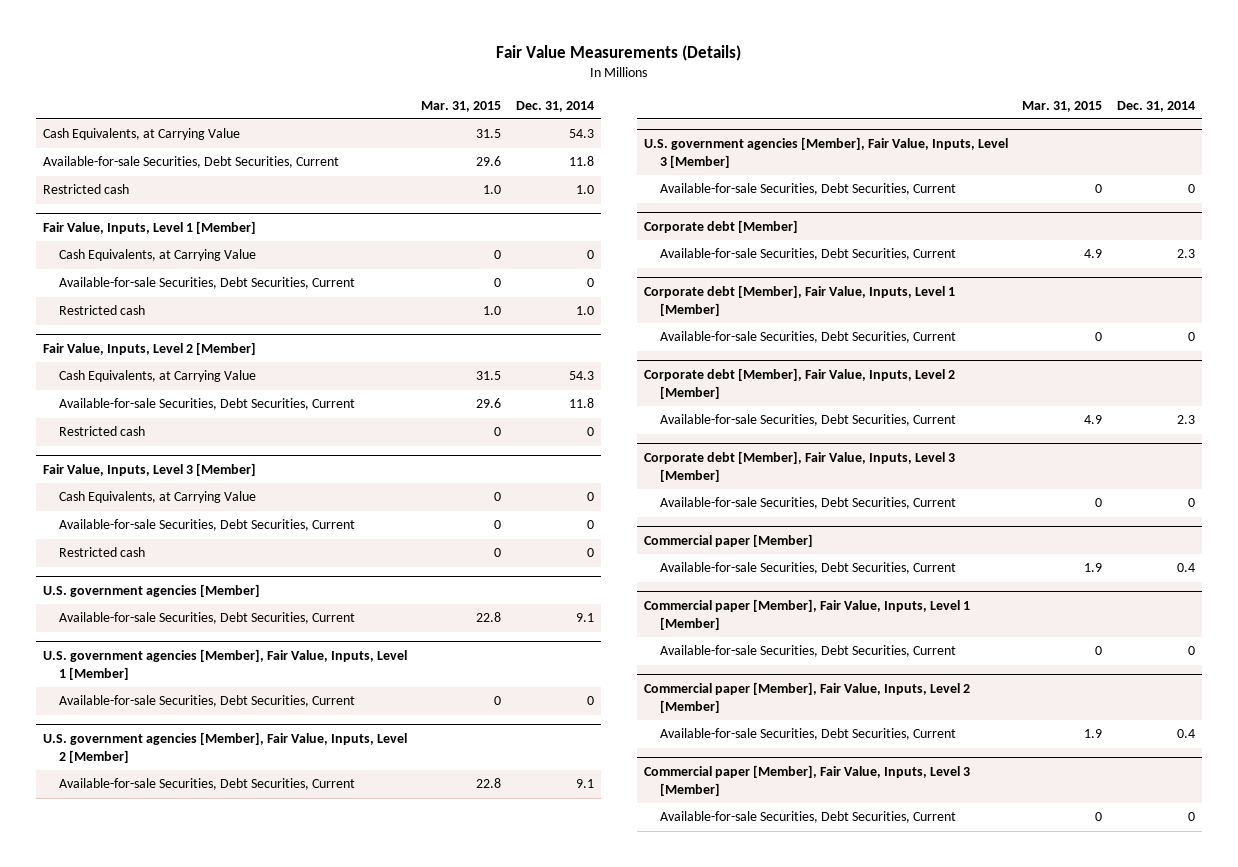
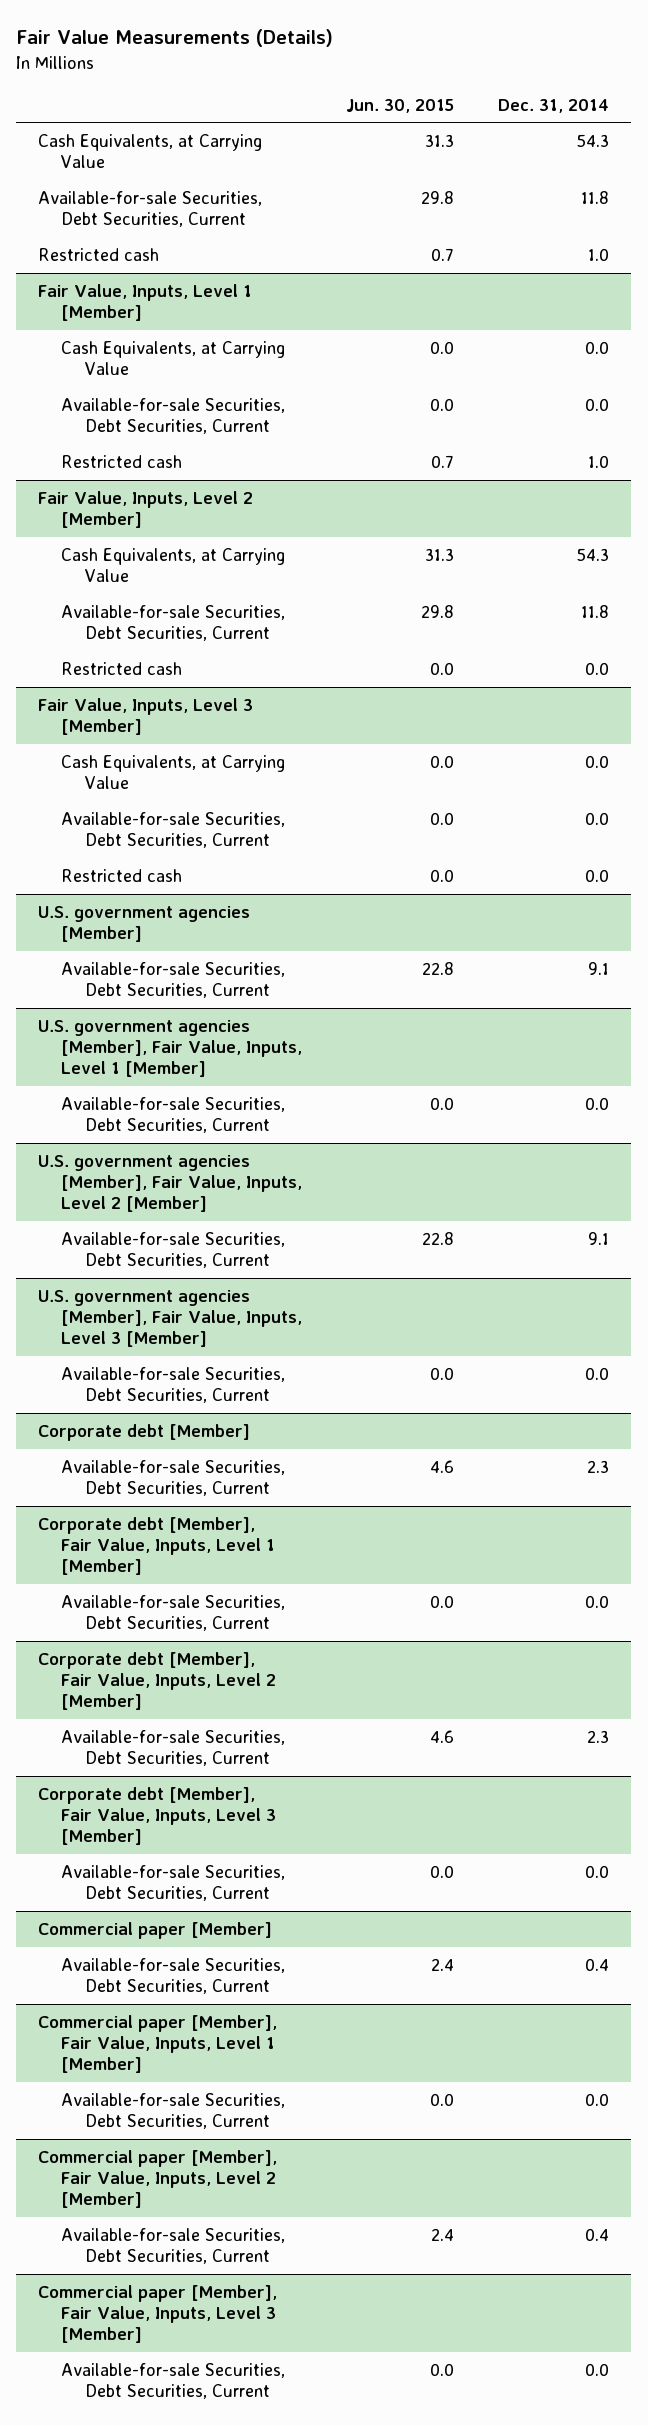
[421,100,502,112] Mar. 31, 2015 -> none
none -> [346,98,455,113] Jun. 30, 2015
[586,250,594,260] 0 -> [585,340,610,354] 0.0
[586,278,594,288] 0 -> [585,397,610,411] 0.0
[586,427,594,437] 0 -> [585,661,610,675] 0.0
[586,492,594,502] 0 -> [585,754,610,768] 0.0
[586,520,594,530] 0 -> [585,811,610,825] 0.0
[586,548,594,558] 0 -> [585,868,610,882] 0.0
[586,696,594,706] 0 -> [585,1096,610,1110] 0.0
[1187,184,1195,194] 0 -> [585,1366,610,1380] 0.0
[1187,332,1195,342] 0 -> [585,1594,610,1608] 0.0
[1187,498,1195,508] 0 -> [585,1864,610,1878] 0.0
[1187,646,1195,656] 0 -> [585,2092,610,2106] 0.0
[1187,812,1195,822] 0 -> [585,2362,610,2376] 0.0

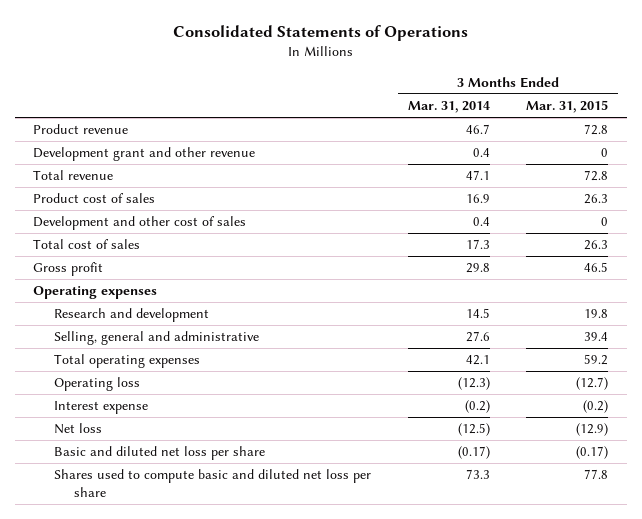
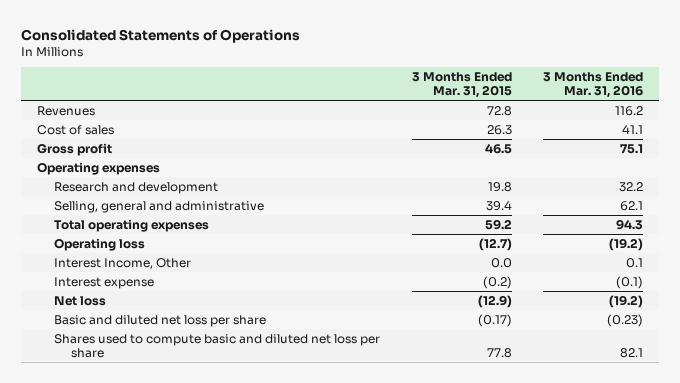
[407,101,490,114] Mar. 31, 2014 -> none
none -> [543,71,644,99] 3 Months Ended Mar. 31, 2016
[33,147,256,162] Development grant and other revenue -> none
[33,170,114,181] Total revenue -> none
[33,216,247,231] Development and other cost of sales -> none
[33,239,141,250] Total cost of sales -> none
[33,124,129,135] Product revenue -> [37,105,96,116] Revenues
[33,193,156,204] Product cost of sales -> [37,124,115,135] Cost of sales
none -> [54,257,192,269] Interest Income, Other

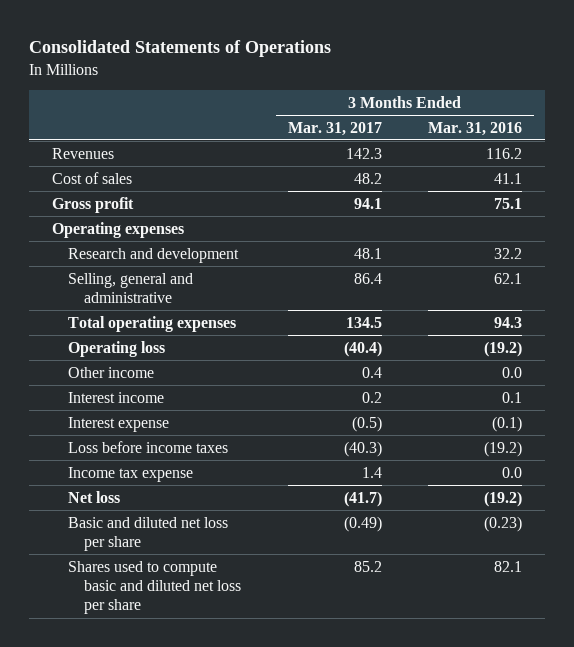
[411,71,512,99] 3 Months Ended Mar. 31, 2015 -> none
none -> [287,121,382,136] Mar. 31, 2017
none -> [68,366,155,378] Other income
[54,257,192,269] Interest Income, Other -> [68,391,165,403] Interest income
none -> [68,440,229,453] Loss before income taxes
none -> [68,466,194,482] Income tax expense

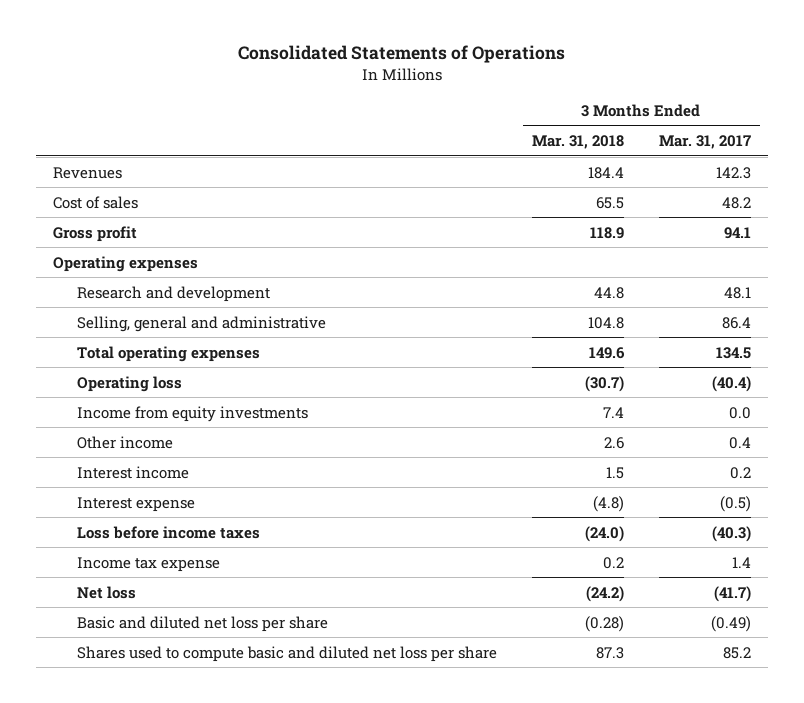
[427,121,522,136] Mar. 31, 2016 -> none
none -> [531,134,624,149] Mar. 31, 2018
none -> [76,405,308,422] Income from equity investments

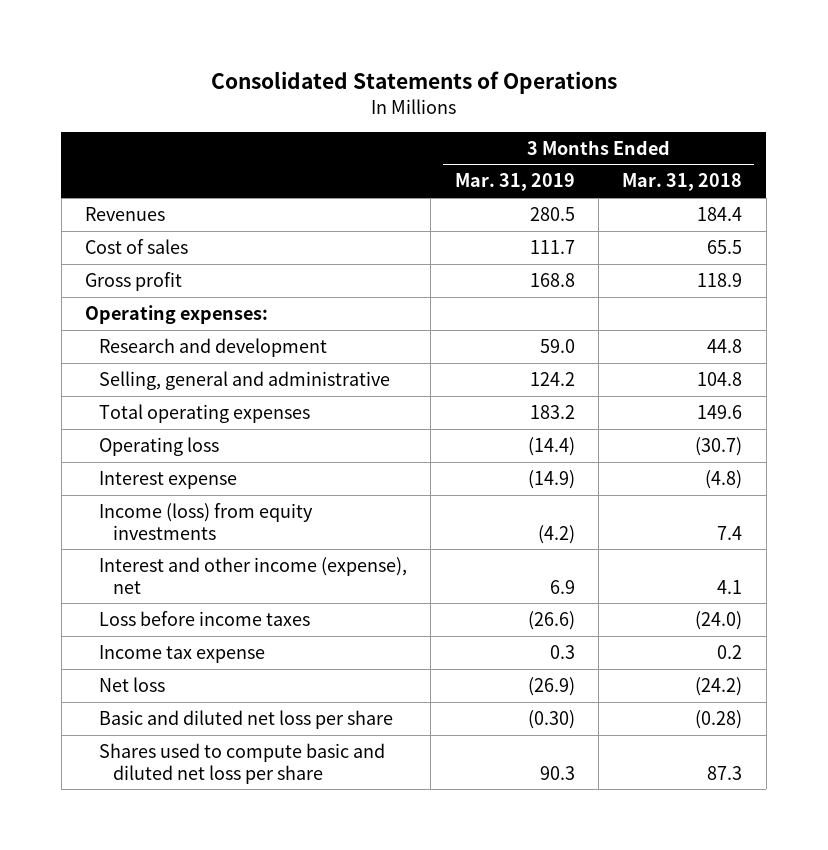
[658,134,751,149] Mar. 31, 2017 -> none
none -> [454,173,575,192] Mar. 31, 2019
[53,255,199,272] Operating expenses -> [85,304,269,324] Operating expenses:
[76,405,308,422] Income from equity investments -> none
[76,435,173,449] Other income -> none
[76,465,189,479] Interest income -> none
none -> [98,502,313,540] Income (loss) from equity investments
none -> [98,556,407,594] Interest and other income (expense), net

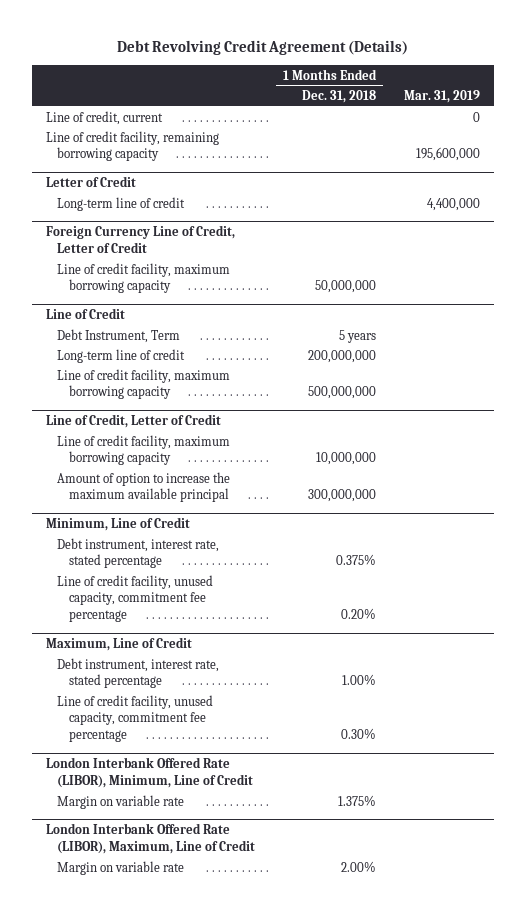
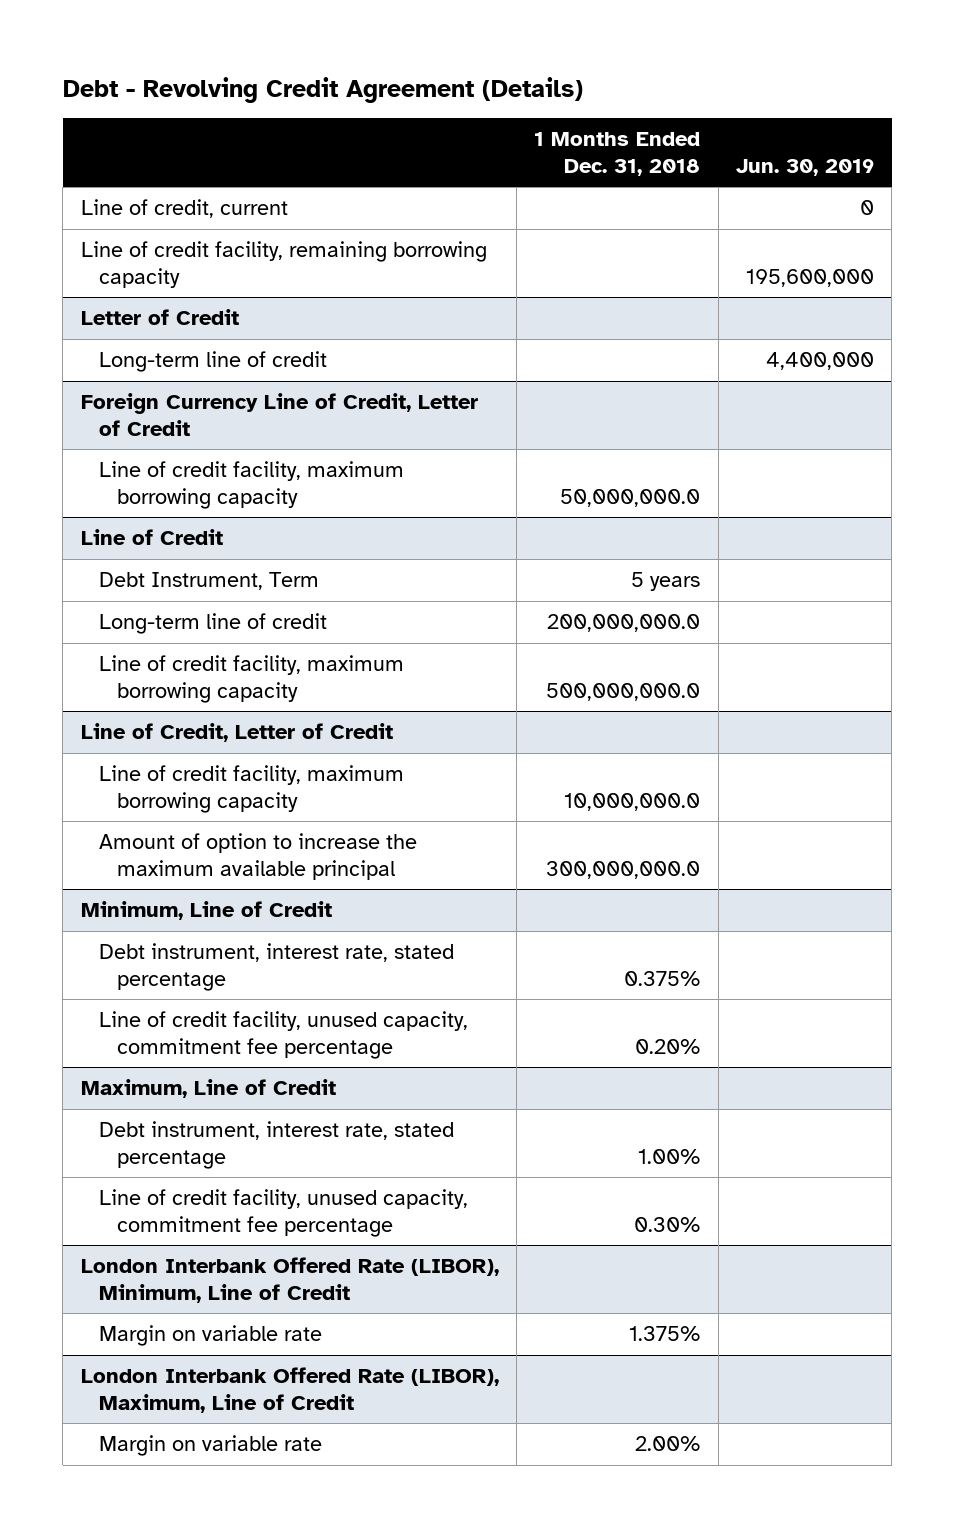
[117,40,409,56] Debt Revolving Credit Agreement (Details) -> [62,76,583,103] Debt - Revolving Credit Agreement (Details)
[404,90,481,104] Mar. 31, 2019 -> none
none -> [735,158,874,176] Jun. 30, 2019
[315,280,377,294] 50,000,000 -> [560,488,701,507] 50,000,000.0
[308,349,377,363] 200,000,000 -> [547,614,701,633] 200,000,000.0
[308,386,377,400] 500,000,000 -> [546,682,701,701] 500,000,000.0
[316,452,377,466] 10,000,000 -> [564,792,701,811] 10,000,000.0
[308,489,377,503] 300,000,000 -> [546,860,701,879] 300,000,000.0

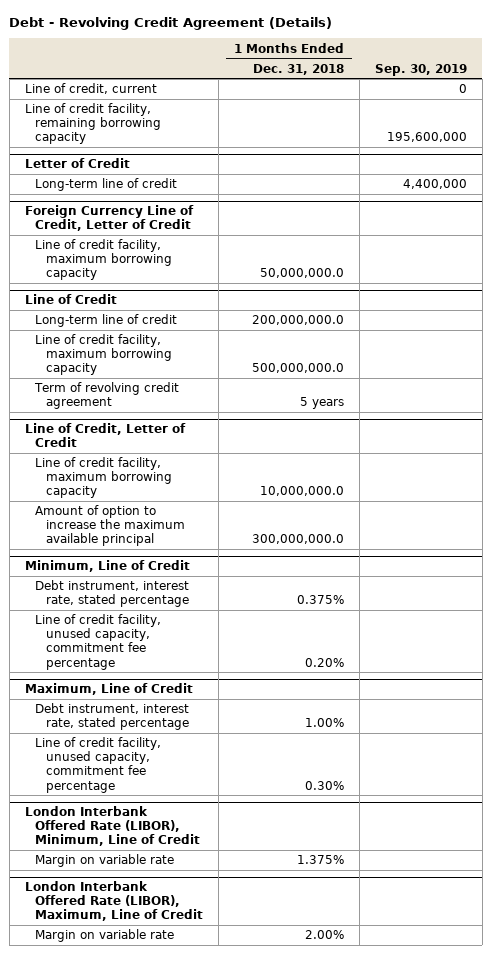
[735,158,874,176] Jun. 30, 2019 -> none
none -> [374,63,467,76] Sep. 30, 2019
[98,572,319,591] Debt Instrument, Term -> none
none -> [34,382,180,410] Term of revolving credit agreement

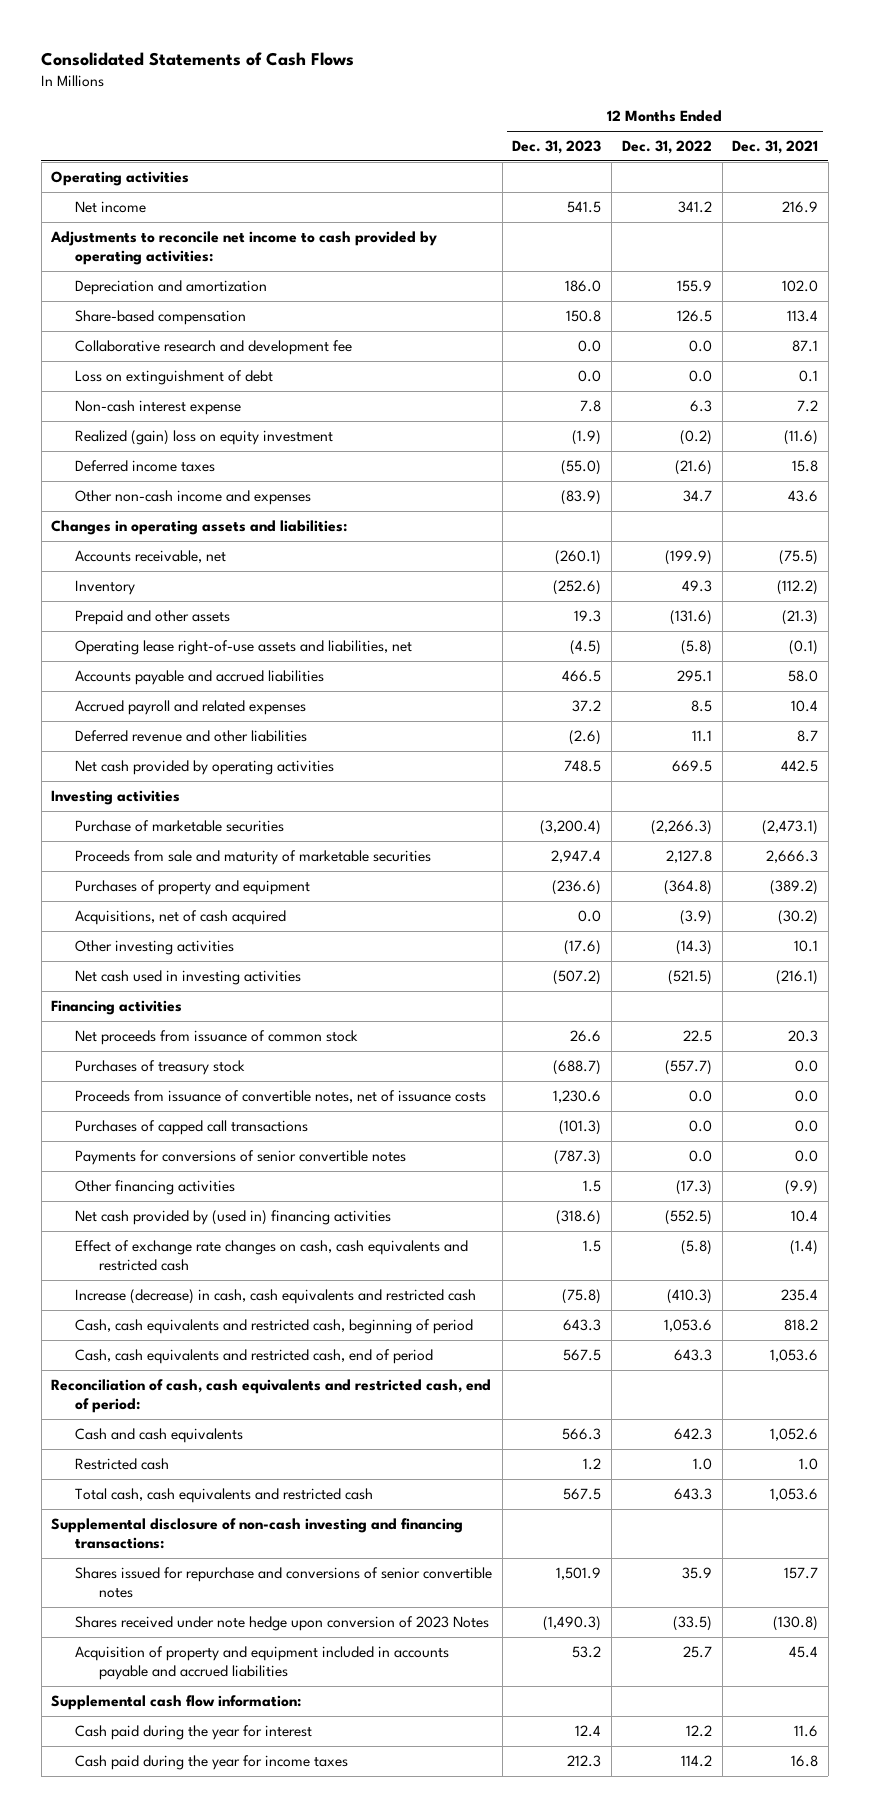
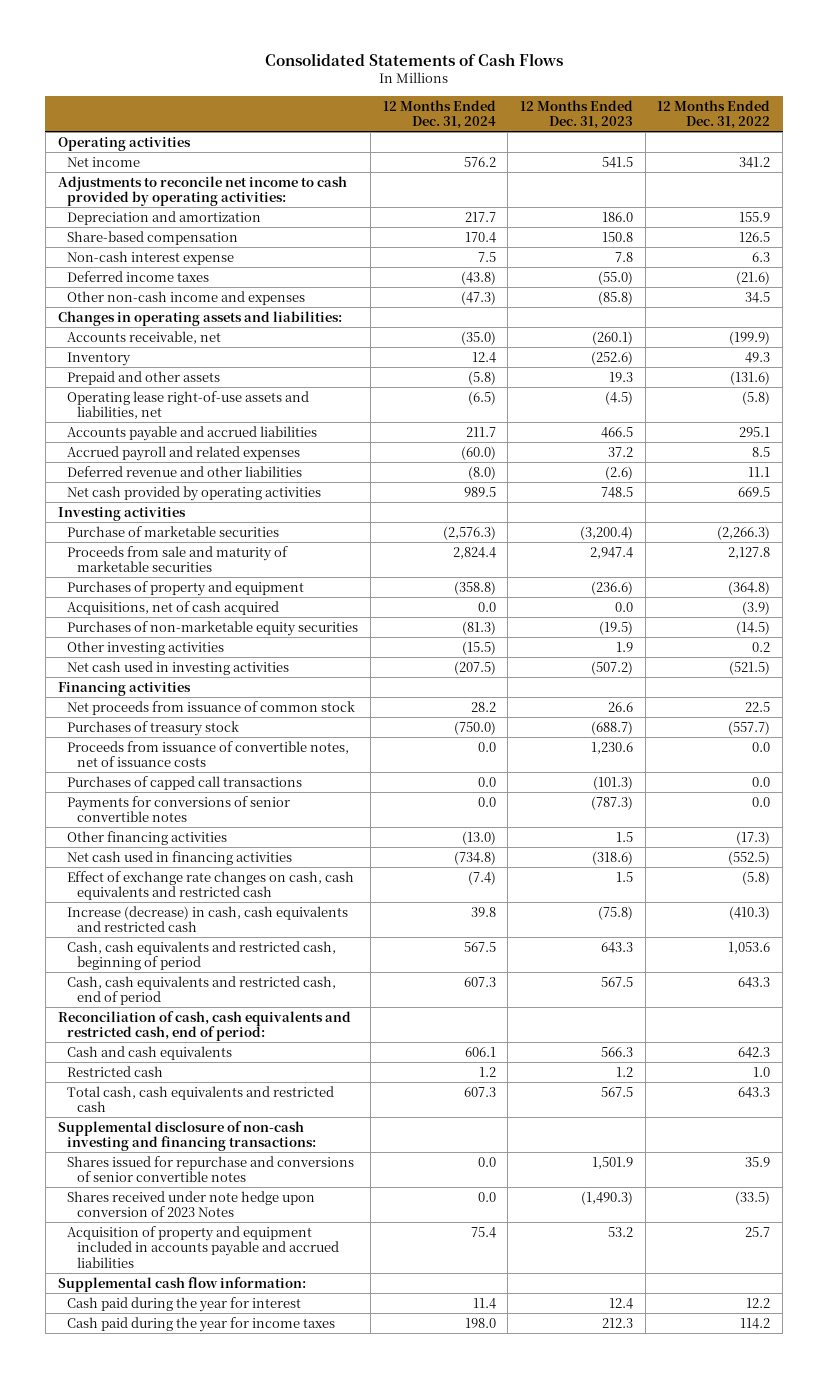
[732,140,819,155] Dec. 31, 2021 -> none
none -> [382,99,496,130] 12 Months Ended Dec. 31, 2024
[74,339,352,355] Collaborative research and development fee -> none
[74,369,273,385] Loss on extinguishment of debt -> none
[74,429,333,445] Realized (gain) loss on equity investment -> none
[561,489,602,505] (83.9) -> [597,290,633,305] (85.8)
[682,489,712,502] 34.7 -> [745,291,771,303] 34.5
none -> [67,620,359,636] Purchases of non-marketable equity securities
[564,939,602,955] (17.6) -> [615,641,633,652] 1.9
[675,939,712,955] (14.3) -> [752,641,771,652] 0.2
[74,1209,391,1225] Net cash provided by (used in) financing activities -> [67,850,293,865] Net cash used in financing activities

